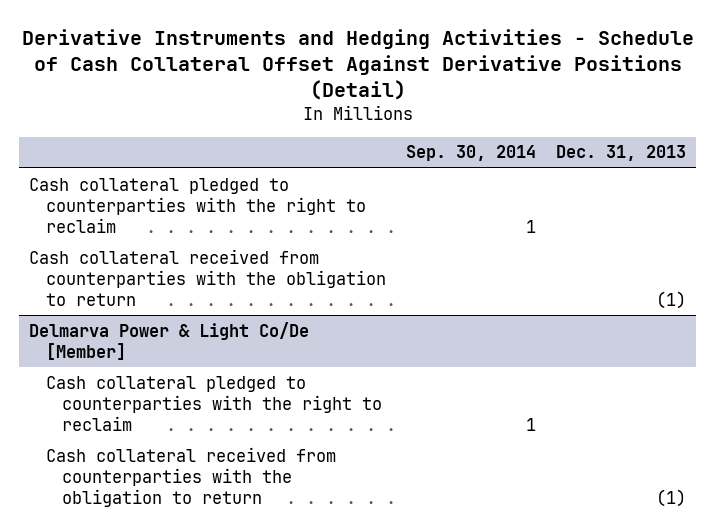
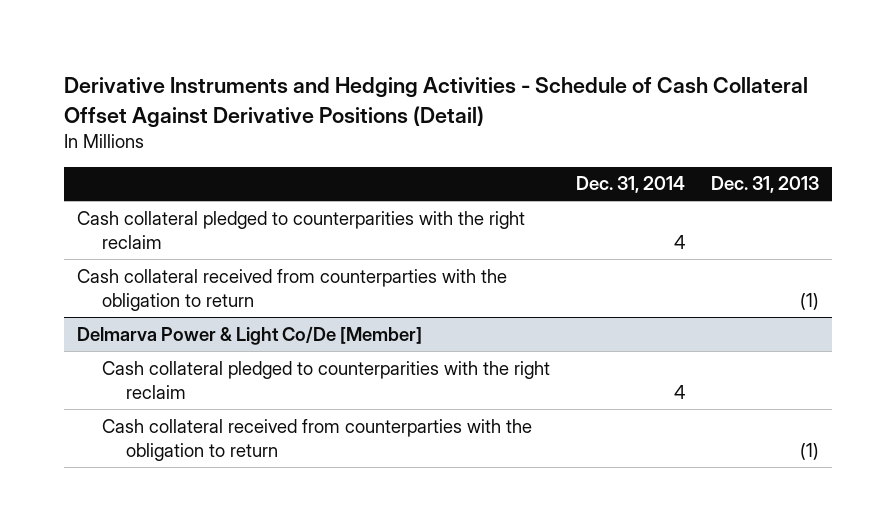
[406,145,537,162] Sep. 30, 2014 -> none
none -> [575,176,685,194] Dec. 31, 2014
[29,177,366,233] Cash collateral pledged to counterparties with the right to reclaim -> [77,210,526,249] Cash collateral pledged to counterparities with the right reclaim
[45,375,383,431] Cash collateral pledged to counterparties with the right to reclaim -> [101,360,550,399] Cash collateral pledged to counterparities with the right reclaim

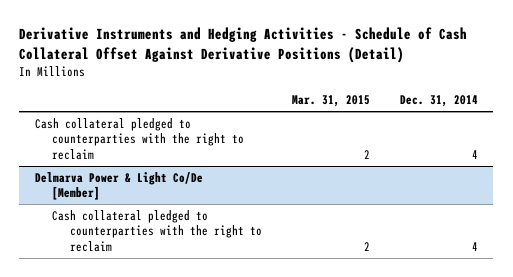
[710,176,819,194] Dec. 31, 2013 -> none
none -> [291,95,370,108] Mar. 31, 2015
[77,268,508,311] Cash collateral received from counterparties with the obligation to return -> none
[77,210,526,249] Cash collateral pledged to counterparities with the right reclaim -> [34,117,245,161] Cash collateral pledged to counterparties with the right to reclaim
[101,418,532,461] Cash collateral received from counterparties with the obligation to return -> none
[101,360,550,399] Cash collateral pledged to counterparities with the right reclaim -> [52,209,262,253] Cash collateral pledged to counterparties with the right to reclaim

